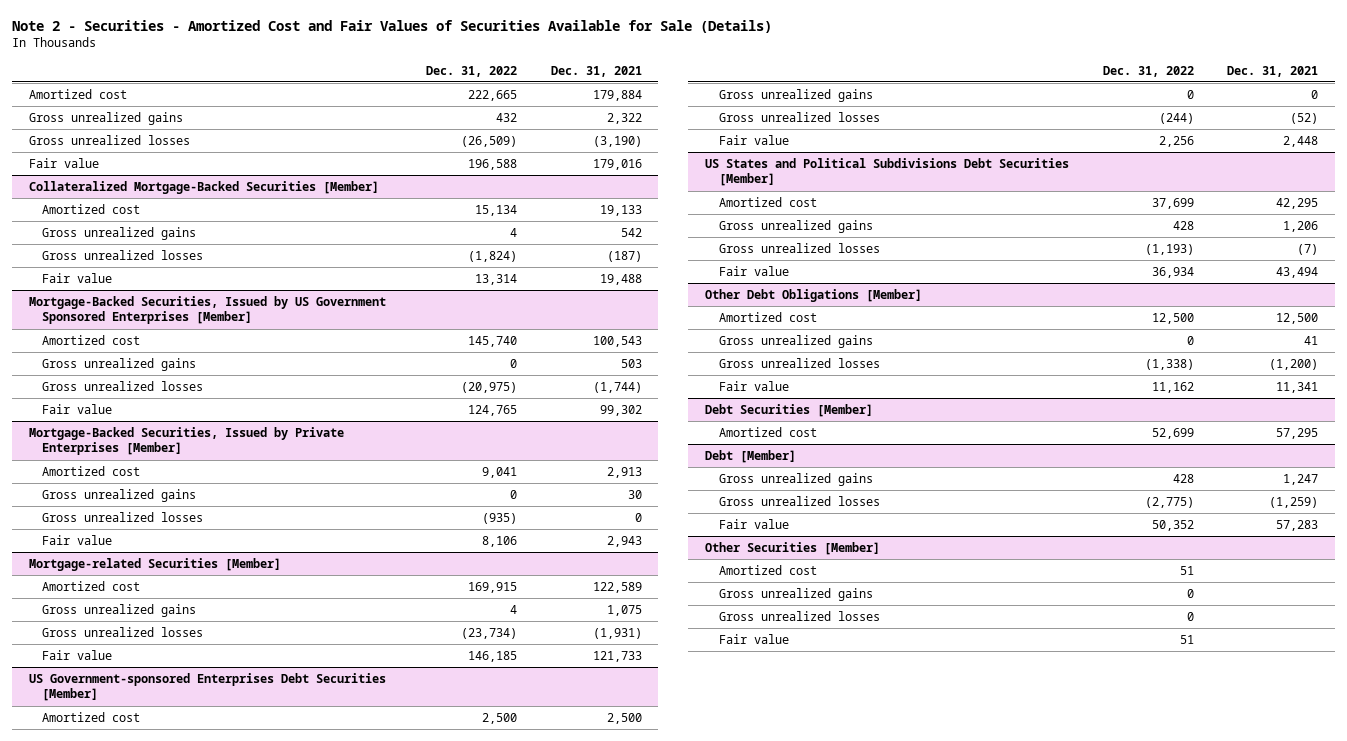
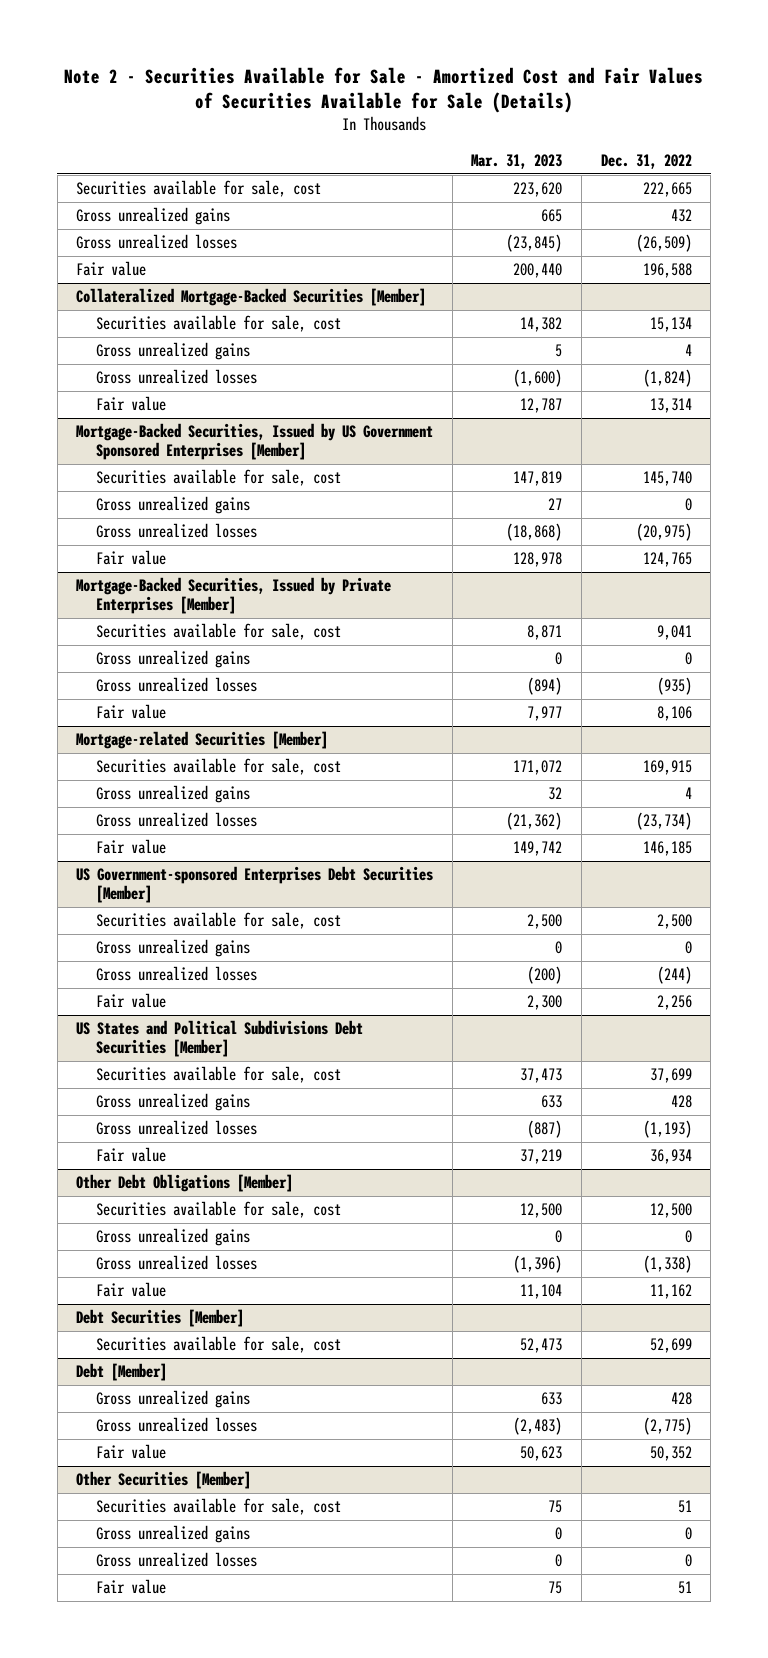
[11,19,772,33] Note 2 - Securities - Amortized Cost and Fair Values of Securities Available for Sale (Details) -> [63,66,703,113] Note 2 - Securities Available for Sale - Amortized Cost and Fair Values of Securities Available for Sale (Details)
[550,65,642,77] Dec. 31, 2021 -> none
none -> [471,153,563,169] Mar. 31, 2023
[28,88,127,99] Amortized cost -> [76,180,322,198] Securities available for sale, cost
[42,203,141,214] Amortized cost -> [95,315,341,333] Securities available for sale, cost
[42,334,141,345] Amortized cost -> [95,469,341,487] Securities available for sale, cost
[42,465,141,476] Amortized cost -> [95,623,341,641] Securities available for sale, cost
[42,580,141,591] Amortized cost -> [95,758,341,776] Securities available for sale, cost
[42,711,141,722] Amortized cost -> [95,912,341,930] Securities available for sale, cost
[718,196,817,207] Amortized cost -> [95,1066,341,1084] Securities available for sale, cost
[718,311,817,322] Amortized cost -> [95,1201,341,1219] Securities available for sale, cost
[718,426,817,437] Amortized cost -> [95,1336,341,1354] Securities available for sale, cost
[718,564,817,575] Amortized cost -> [95,1498,341,1516] Securities available for sale, cost

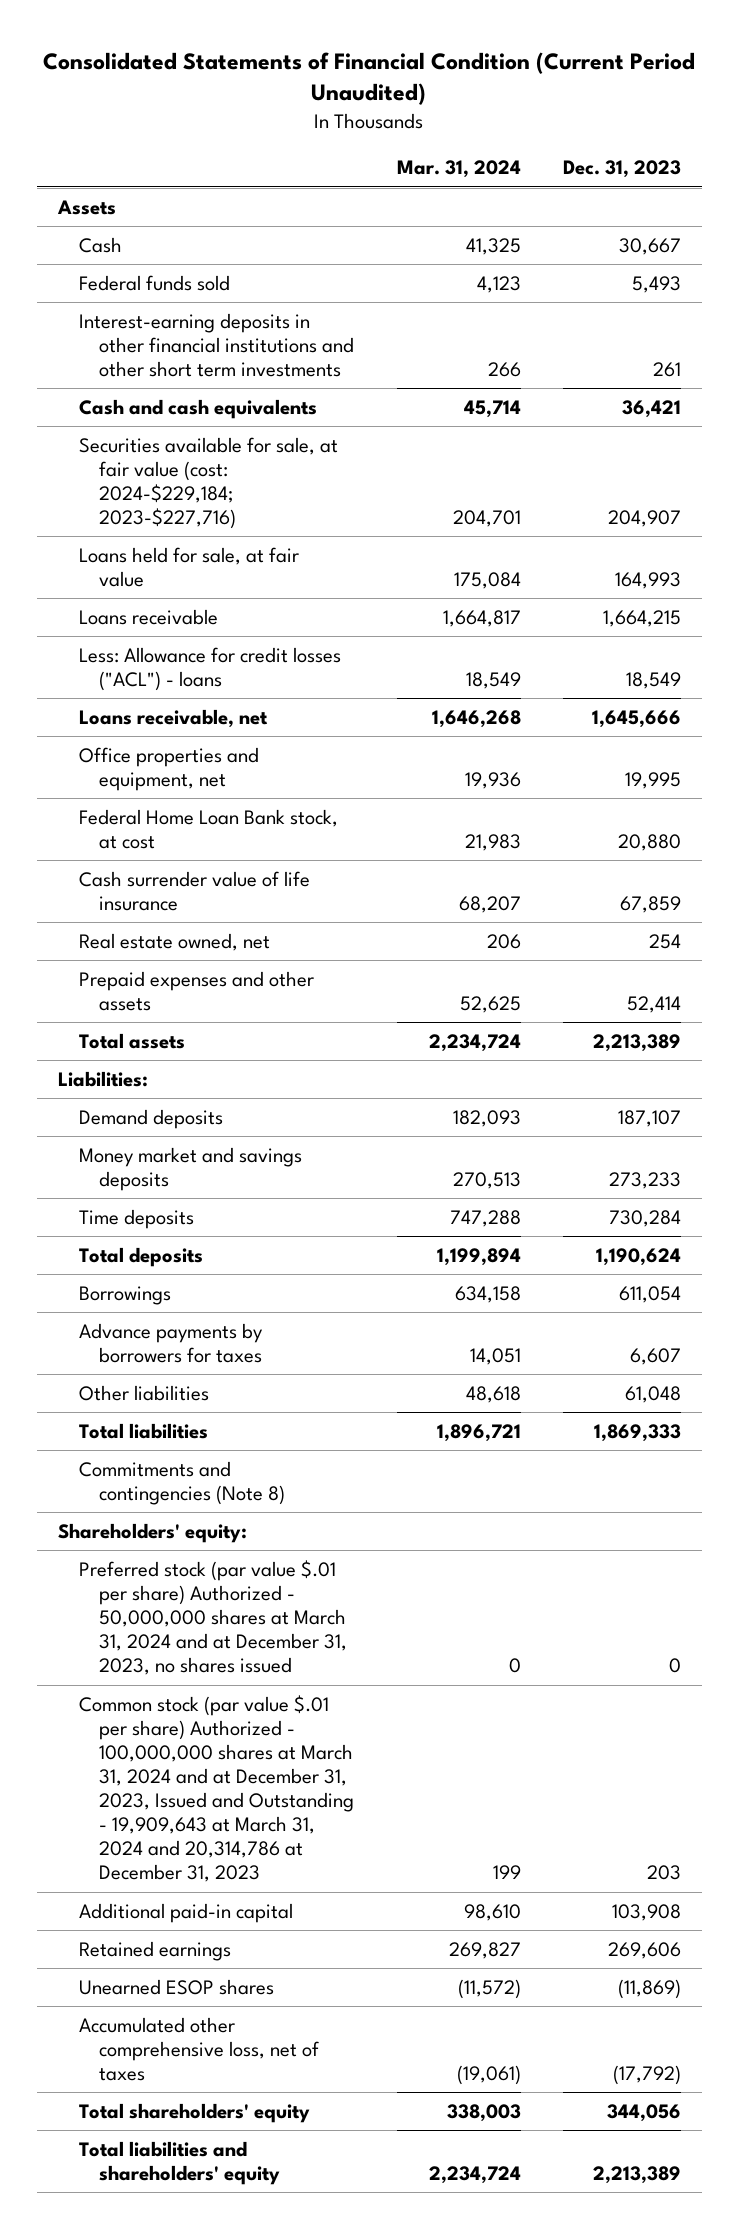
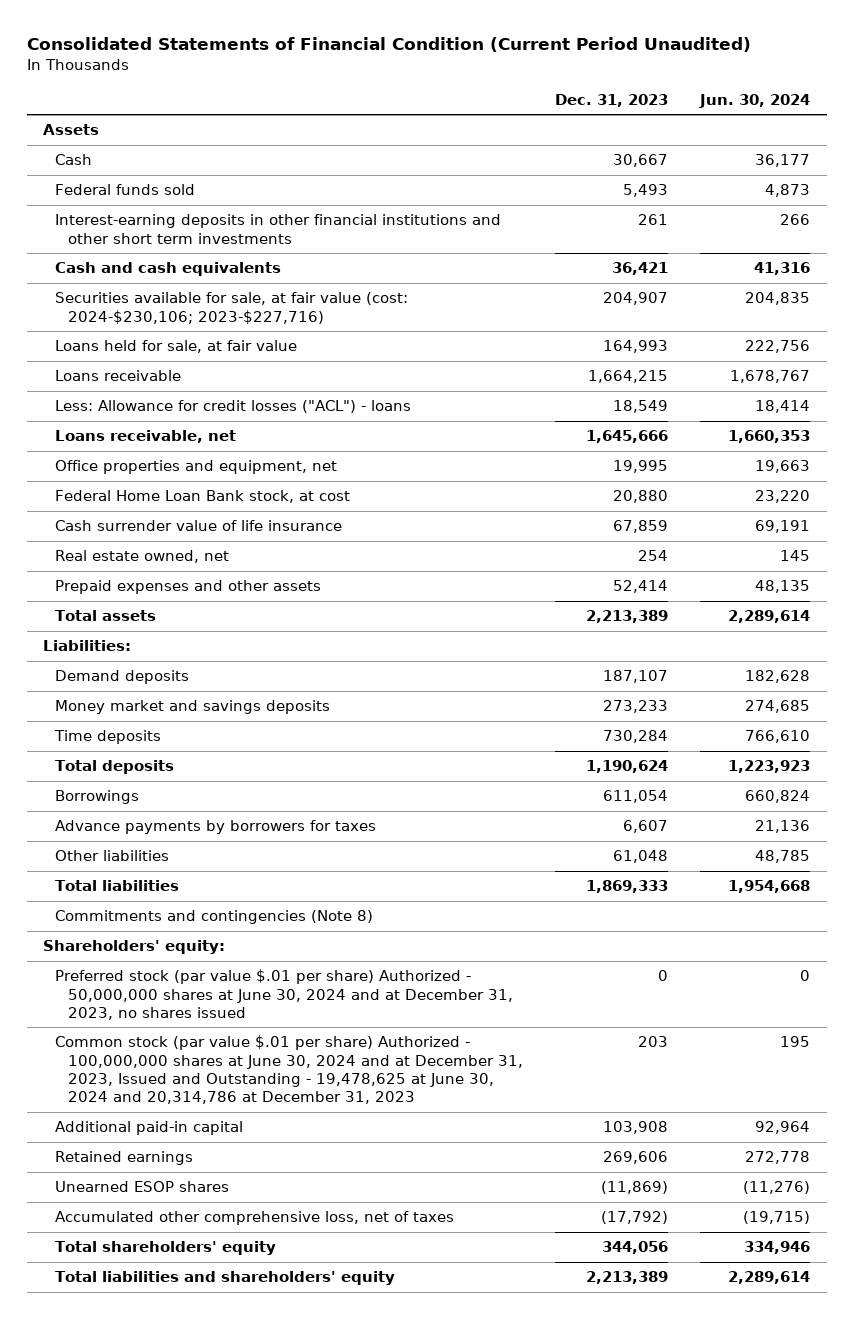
[396,160,521,179] Mar. 31, 2024 -> none
none -> [699,93,811,108] Jun. 30, 2024
[78,436,338,530] Securities available for sale, at fair value (cost: 2024-$229,184; 2023-$227,716) -> [55,292,409,324] Securities available for sale, at fair value (cost: 2024-$230,106; 2023-$227,716)
[78,1559,348,1676] Preferred stock (par value $.01 per share) Authorized - 50,000,000 shares at March 31, 2024 and at December 31, 2023, no shares issued -> [55,969,514,1020] Preferred stock (par value $.01 per share) Authorized - 50,000,000 shares at June 30, 2024 and at December 31, 2023, no shares issued
[78,1694,355,1883] Common stock (par value $.01 per share) Authorized - 100,000,000 shares at March 31, 2024 and at December 31, 2023, Issued and Outstanding - 19,909,643 at March 31, 2024 and 20,314,786 at December 31, 2023 -> [55,1035,524,1105] Common stock (par value $.01 per share) Authorized - 100,000,000 shares at June 30, 2024 and at December 31, 2023, Issued and Outstanding - 19,478,625 at June 30, 2024 and 20,314,786 at December 31, 2023

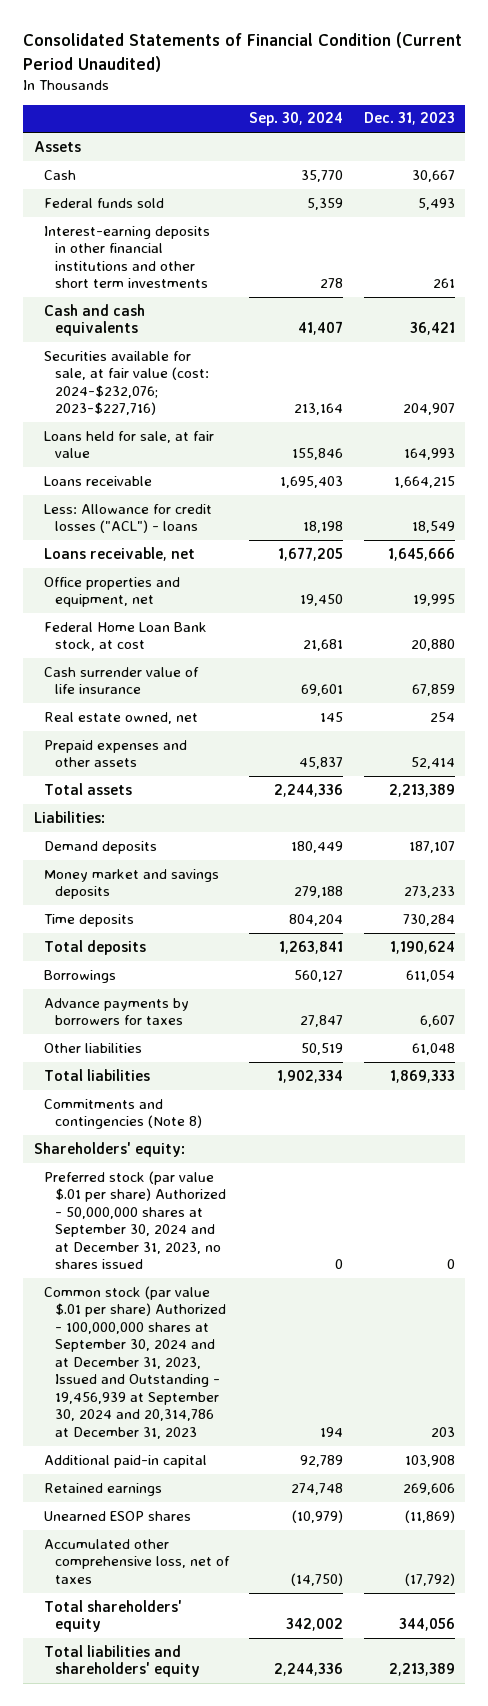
[699,93,811,108] Jun. 30, 2024 -> none
none -> [249,112,344,127] Sep. 30, 2024
[55,292,409,324] Securities available for sale, at fair value (cost: 2024-$230,106; 2023-$227,716) -> [44,350,210,416] Securities available for sale, at fair value (cost: 2024-$232,076; 2023-$227,716)
[55,969,514,1020] Preferred stock (par value $.01 per share) Authorized - 50,000,000 shares at June 30, 2024 and at December 31, 2023, no shares issued -> [44,1170,227,1270] Preferred stock (par value $.01 per share) Authorized - 50,000,000 shares at September 30, 2024 and at December 31, 2023, no shares issued
[55,1035,524,1105] Common stock (par value $.01 per share) Authorized - 100,000,000 shares at June 30, 2024 and at December 31, 2023, Issued and Outstanding - 19,478,625 at June 30, 2024 and 20,314,786 at December 31, 2023 -> [44,1285,227,1439] Common stock (par value $.01 per share) Authorized - 100,000,000 shares at September 30, 2024 and at December 31, 2023, Issued and Outstanding - 19,456,939 at September 30, 2024 and 20,314,786 at December 31, 2023

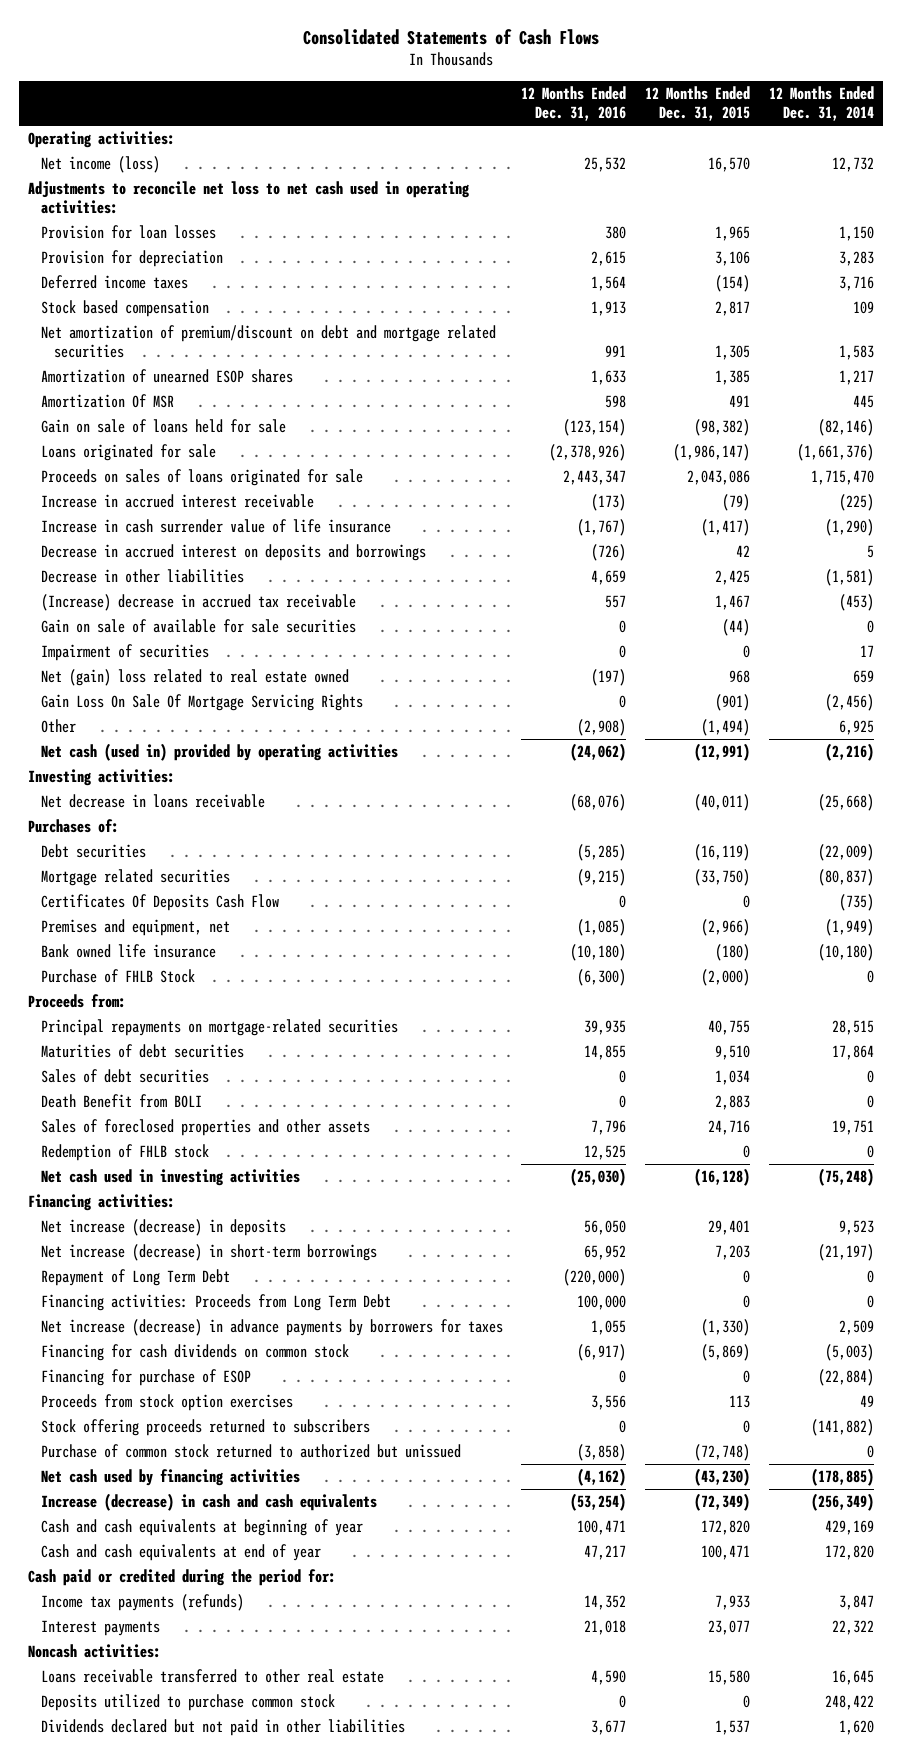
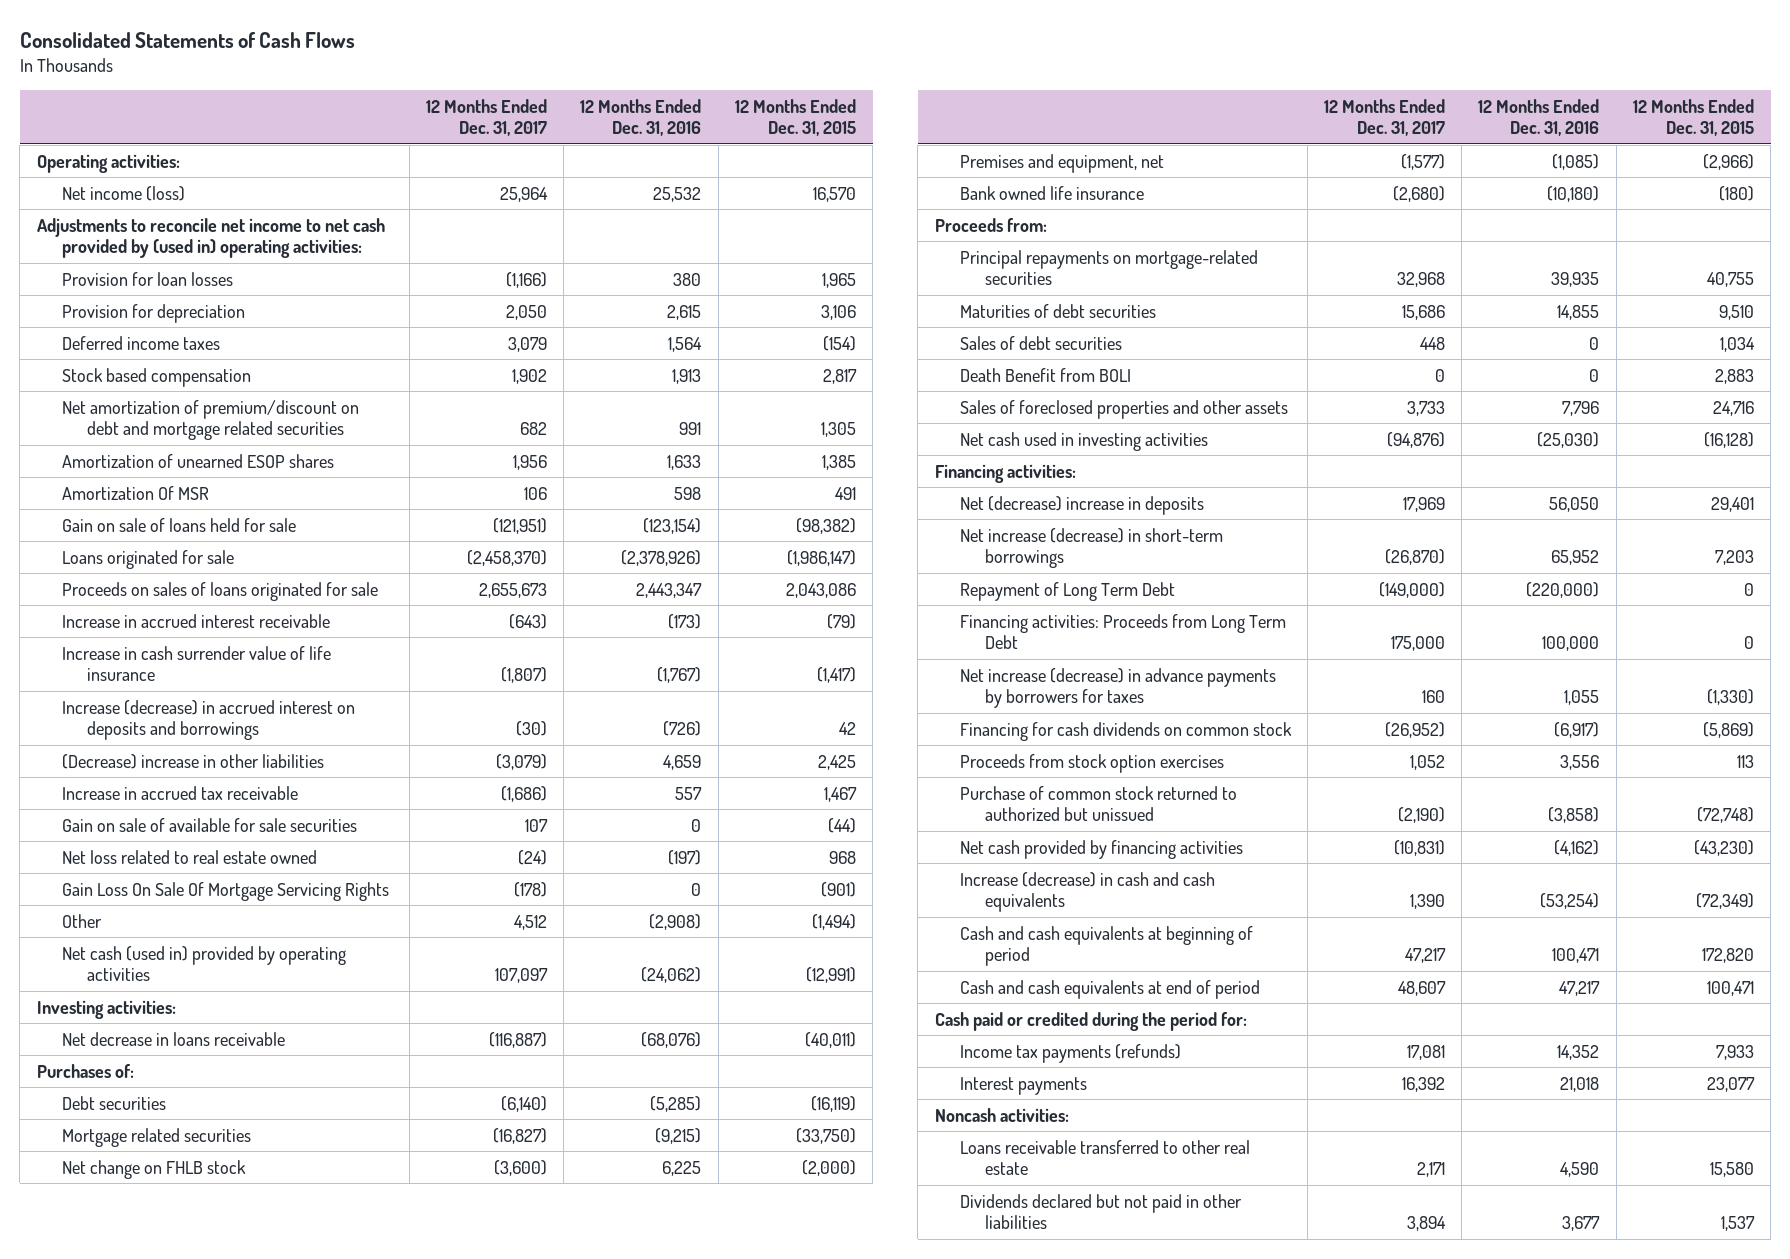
[768,86,874,122] 12 Months Ended Dec. 31, 2014 -> none
none -> [426,98,548,137] 12 Months Ended Dec. 31, 2017
[28,181,471,215] Adjustments to reconcile net loss to net cash used in operating activities: -> [36,217,385,259] Adjustments to reconcile net income to net cash provided by (used in) operating activities:
[40,544,426,562] Decrease in accrued interest on deposits and borrowings -> [61,699,355,741] Increase (decrease) in accrued interest on deposits and borrowings
[40,569,244,584] Decrease in other liabilities -> [61,753,324,769] (Decrease) increase in other liabilities
[40,594,356,612] (Increase) decrease in accrued tax receivable -> [61,785,298,800] Increase in accrued tax receivable
[40,644,209,662] Impairment of securities -> none
[40,669,349,687] Net (gain) loss related to real estate owned -> [61,849,317,864] Net loss related to real estate owned
[40,894,279,912] Certificates Of Deposits Cash Flow -> none
none -> [61,1159,246,1179] Net change on FHLB stock
[40,969,195,984] Purchase of FHLB Stock -> none
[40,1144,209,1162] Redemption of FHLB stock -> none
[40,1219,286,1237] Net increase (decrease) in deposits -> [959,495,1204,515] Net (decrease) increase in deposits
[40,1369,251,1387] Financing for purchase of ESOP -> none
[40,1419,370,1437] Stock offering proceeds returned to subscribers -> none
[40,1469,300,1487] Net cash used by financing activities -> [959,839,1243,859] Net cash provided by financing activities
[40,1519,363,1537] Cash and cash equivalents at beginning of year -> [959,925,1253,967] Cash and cash equivalents at beginning of period
[40,1544,321,1562] Cash and cash equivalents at end of year -> [959,979,1260,999] Cash and cash equivalents at end of period
[40,1694,335,1712] Deposits utilized to purchase common stock -> none

